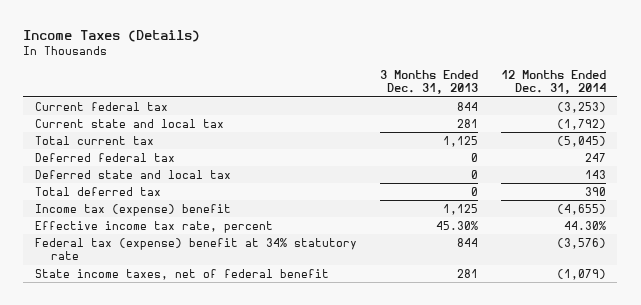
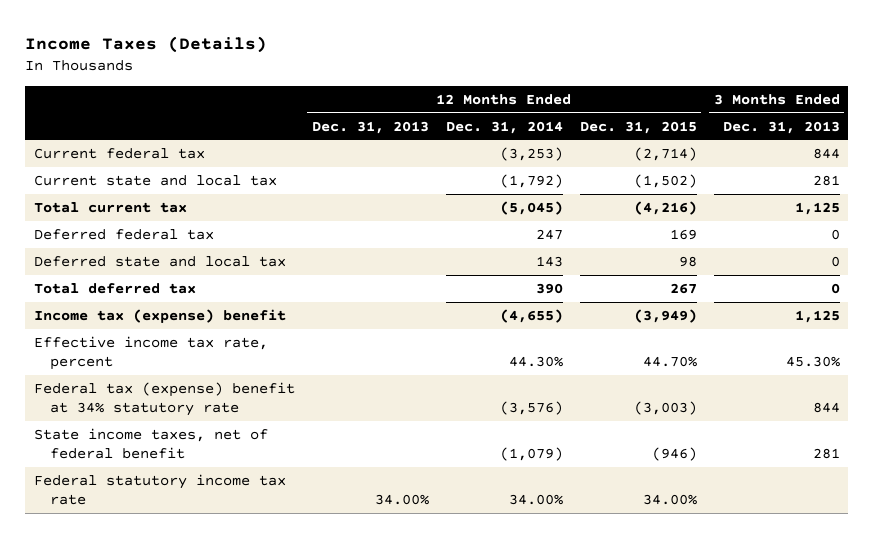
none -> [311,120,429,134] Dec. 31, 2013
none -> [579,120,697,134] Dec. 31, 2015
none -> [33,474,286,505] Federal statutory income tax rate

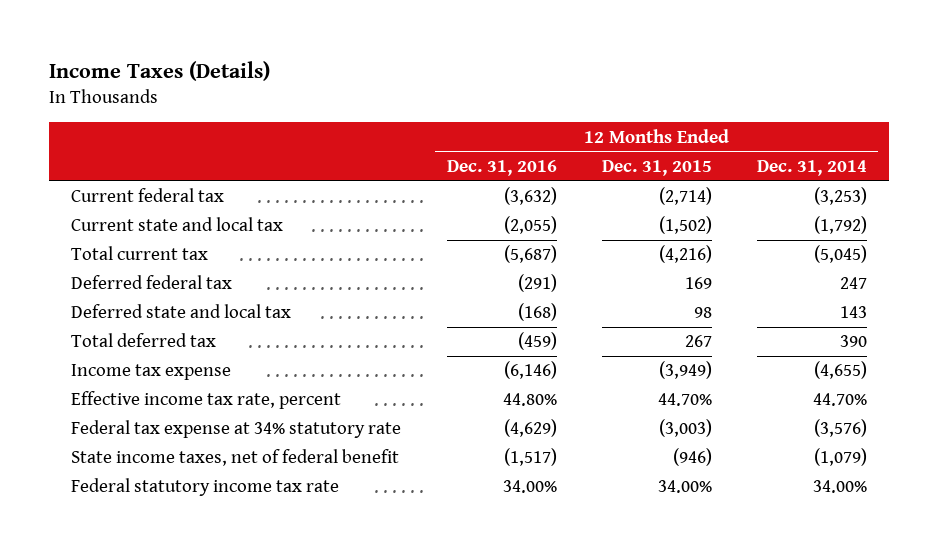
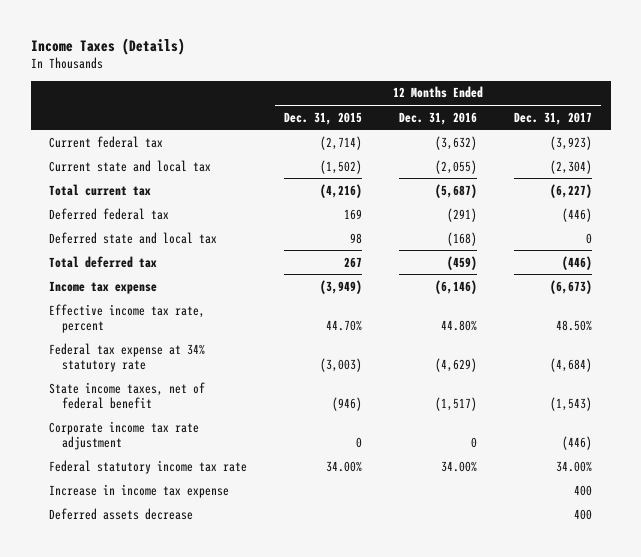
[756,159,867,176] Dec. 31, 2014 -> none
none -> [514,111,593,125] Dec. 31, 2017
none -> [49,420,200,450] Corporate income tax rate adjustment
none -> [49,483,230,498] Increase in income tax expense
none -> [49,507,194,520] Deferred assets decrease

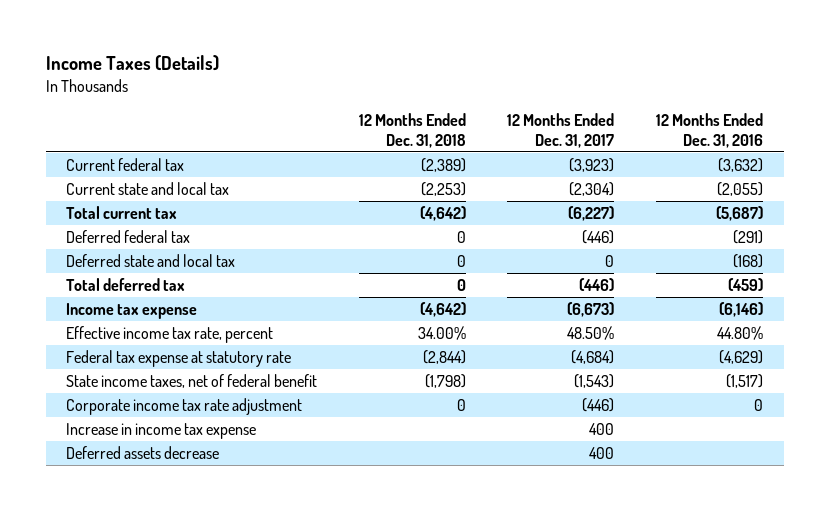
[284,111,363,125] Dec. 31, 2015 -> none
none -> [358,112,466,148] 12 Months Ended Dec. 31, 2018
[49,342,206,372] Federal tax expense at 34% statutory rate -> [66,349,292,367] Federal tax expense at statutory rate
[49,459,248,474] Federal statutory income tax rate -> none

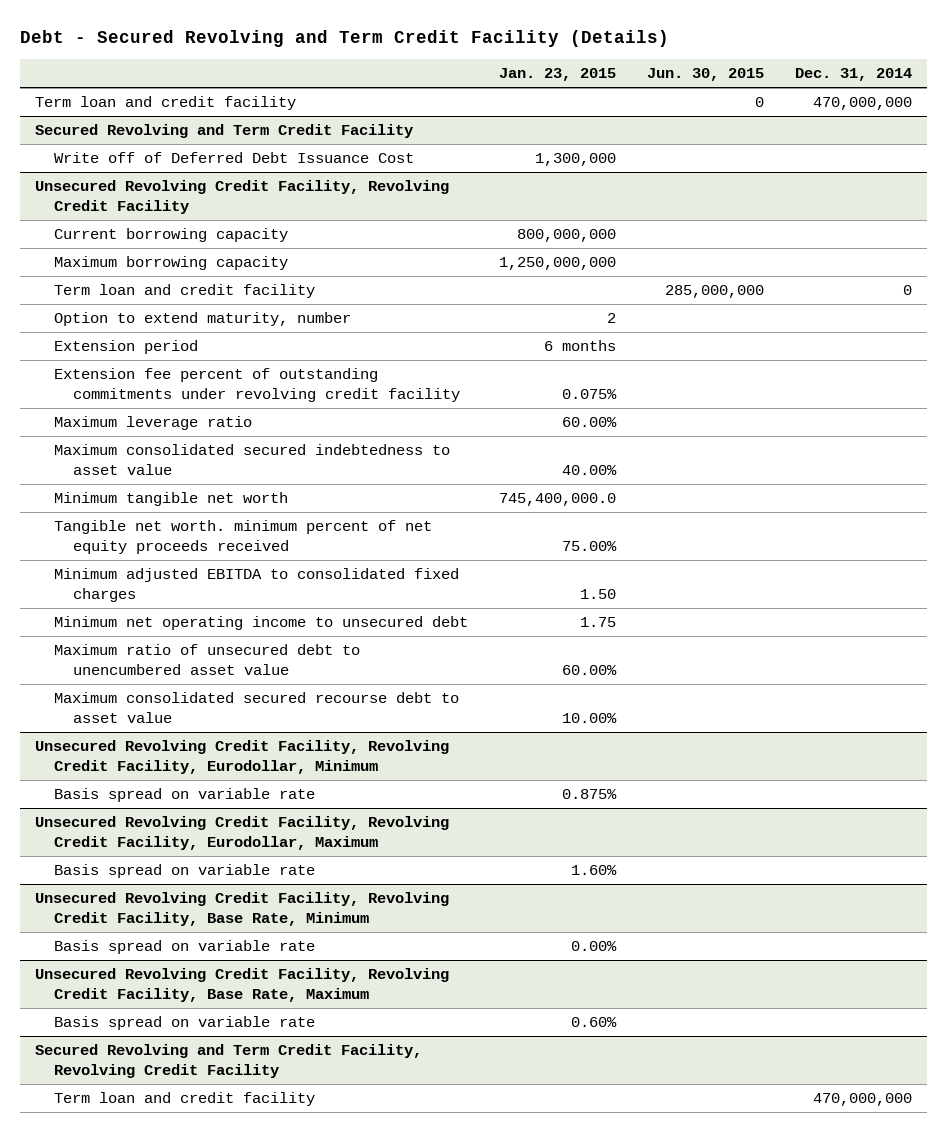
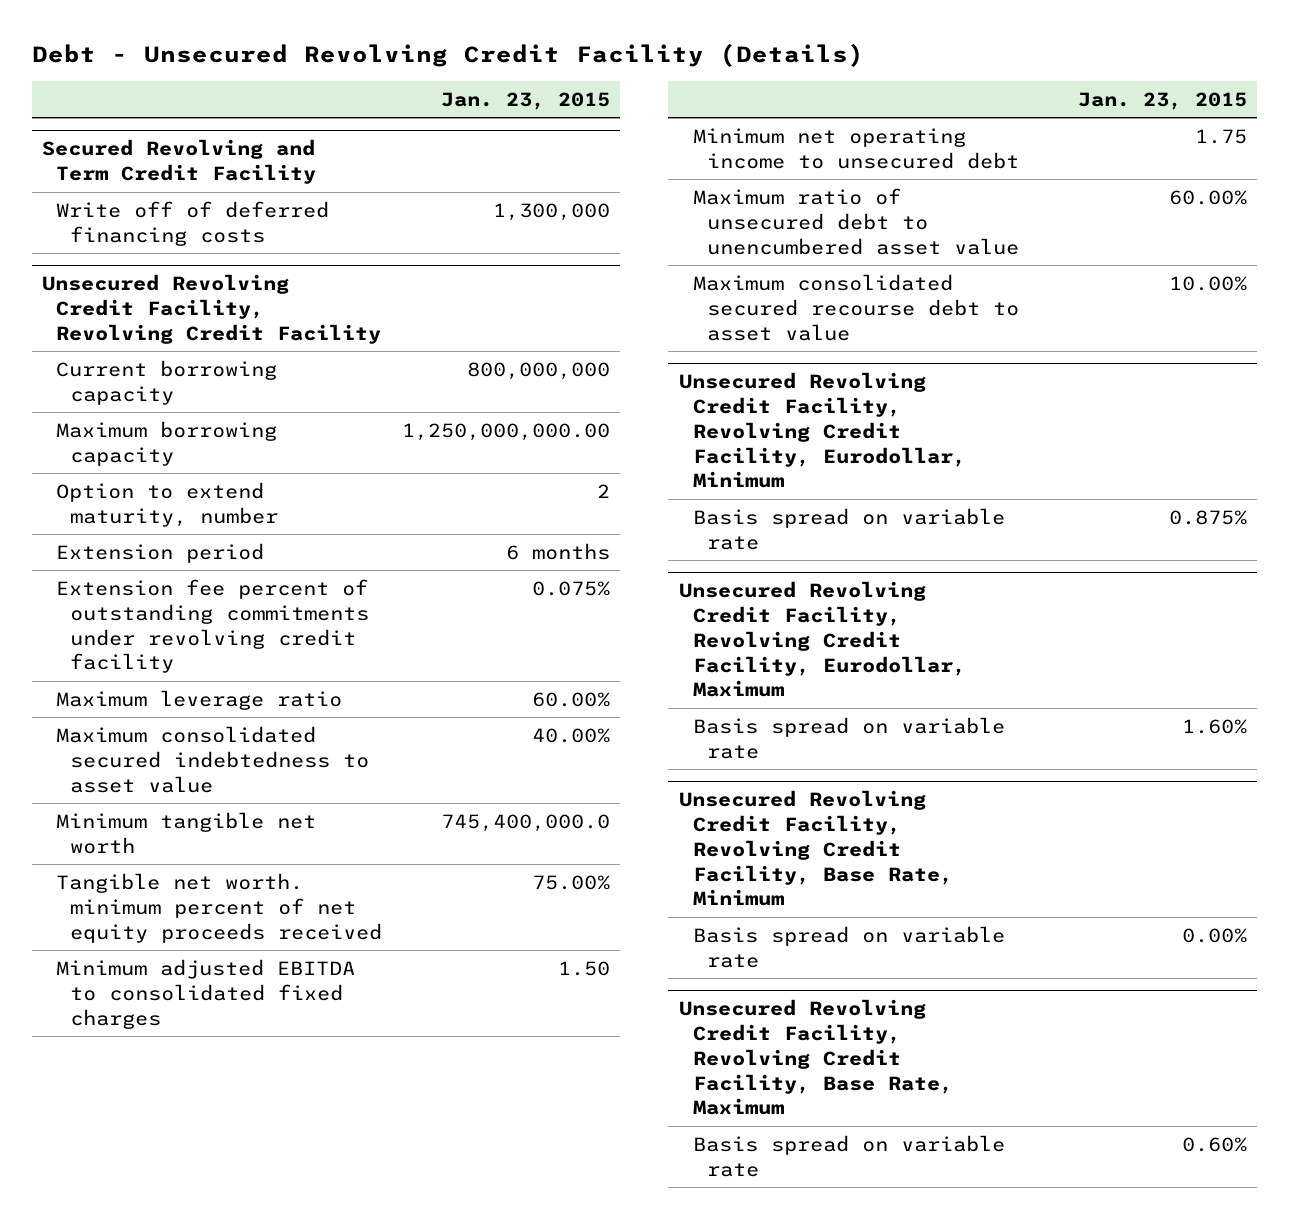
[19,30,669,48] Debt - Secured Revolving and Term Credit Facility (Details) -> [31,42,864,67] Debt - Unsecured Revolving Credit Facility (Details)
[646,67,764,81] Jun. 30, 2015 -> none
[794,67,912,81] Dec. 31, 2014 -> none
[35,96,297,111] Term loan and credit facility -> none
[53,152,414,164] Write off of Deferred Debt Issuance Cost -> [56,200,330,246] Write off of deferred financing costs
[53,284,315,299] Term loan and credit facility -> none
[498,257,616,271] 1,250,000,000 -> [402,422,611,441] 1,250,000,000.00
[35,1044,423,1078] Secured Revolving and Term Credit Facility, Revolving Credit Facility -> none
[53,1092,315,1107] Term loan and credit facility -> none

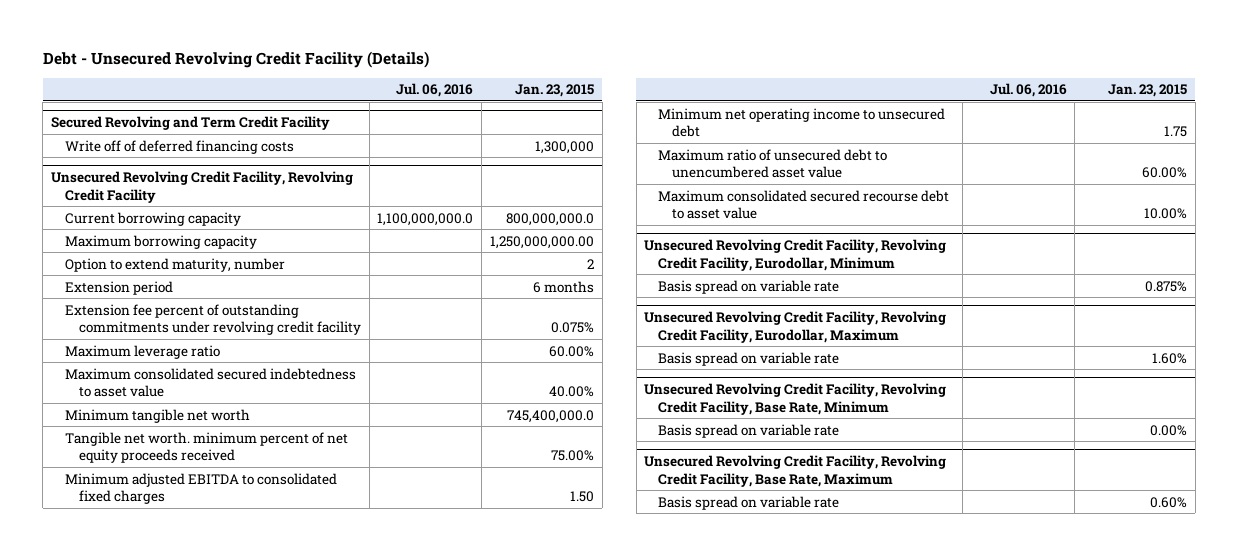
none -> [396,83,474,98] Jul. 06, 2016
[467,361,611,380] 800,000,000 -> [505,212,594,226] 800,000,000.0

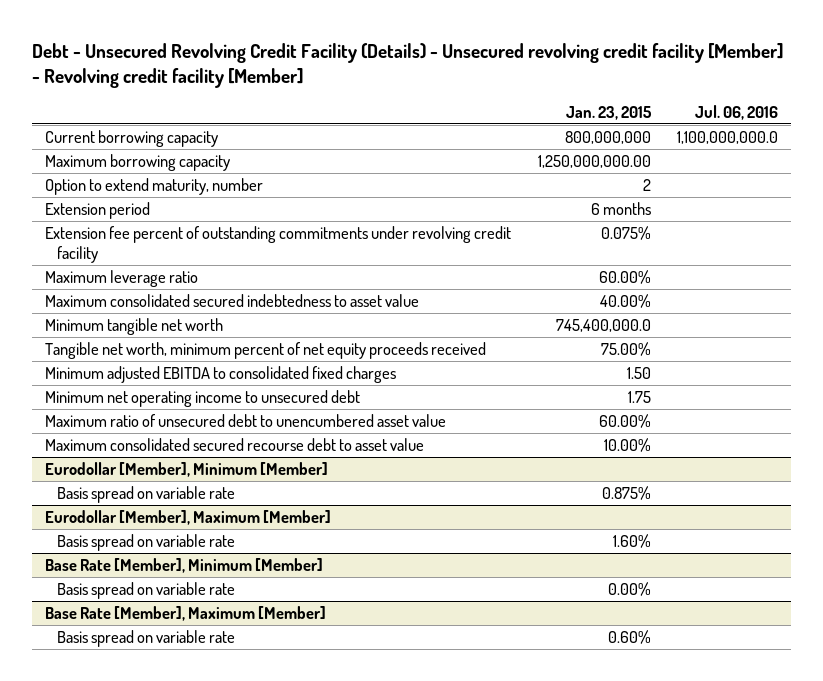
[42,50,429,68] Debt - Unsecured Revolving Credit Facility (Details) -> [32,42,785,89] Debt - Unsecured Revolving Credit Facility (Details) - Unsecured revolving credit facility [Member] - Revolving credit facility [Member]
[51,116,331,131] Secured Revolving and Term Credit Facility -> none
[64,139,294,154] Write off of deferred financing costs -> none
[51,171,354,203] Unsecured Revolving Credit Facility, Revolving Credit Facility -> none
[505,212,594,226] 800,000,000.0 -> [564,131,651,145] 800,000,000
[64,431,348,463] Tangible net worth. minimum percent of net equity proceeds received -> [45,342,487,360] Tangible net worth, minimum percent of net equity proceeds received
[644,239,947,271] Unsecured Revolving Credit Facility, Revolving Credit Facility, Eurodollar, Minimum -> none
none -> [45,462,329,478] Eurodollar [Member], Minimum [Member]
[644,311,947,343] Unsecured Revolving Credit Facility, Revolving Credit Facility, Eurodollar, Maximum -> none
none -> [45,510,332,526] Eurodollar [Member], Maximum [Member]
[644,383,947,415] Unsecured Revolving Credit Facility, Revolving Credit Facility, Base Rate, Minimum -> none
none -> [45,558,324,574] Base Rate [Member], Minimum [Member]
[644,455,947,487] Unsecured Revolving Credit Facility, Revolving Credit Facility, Base Rate, Maximum -> none
none -> [45,606,327,622] Base Rate [Member], Maximum [Member]

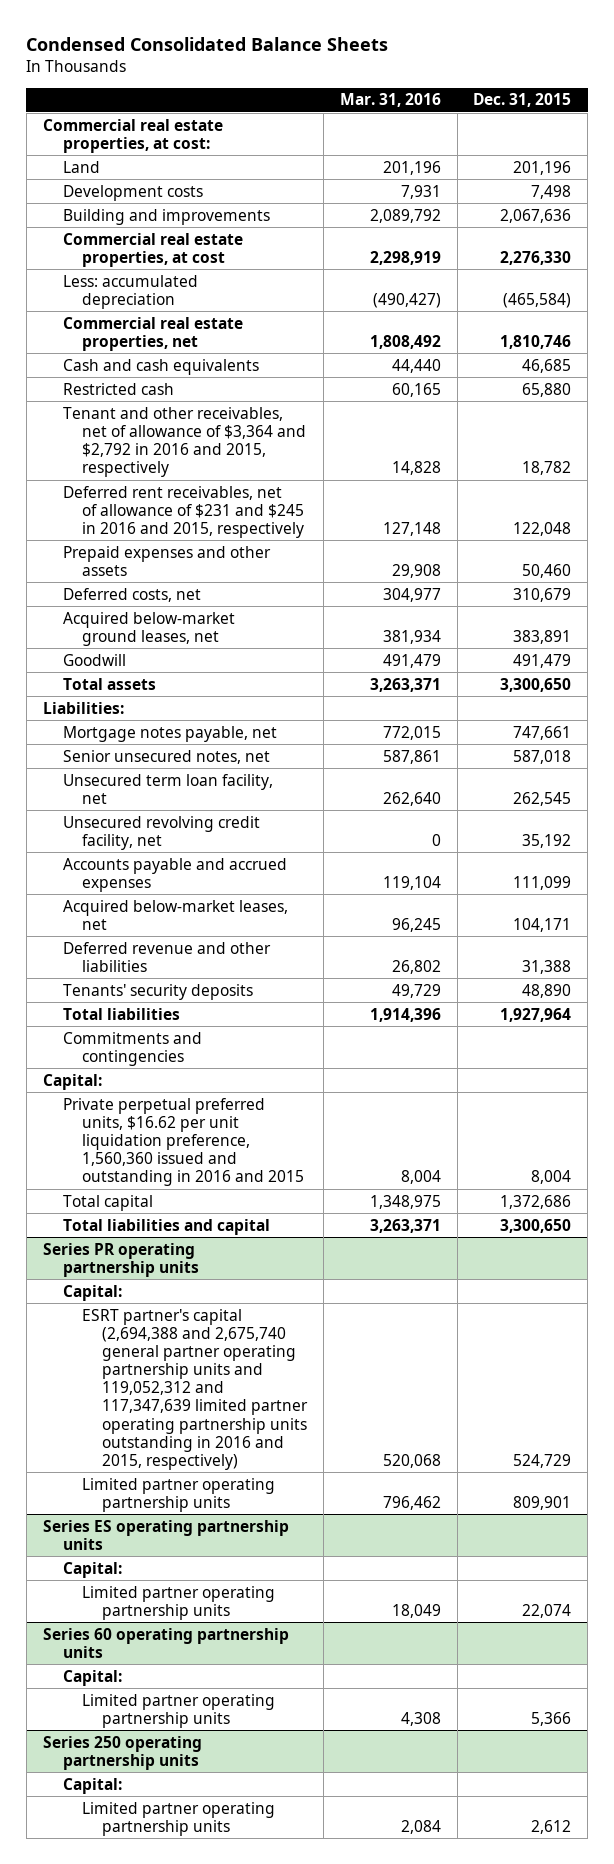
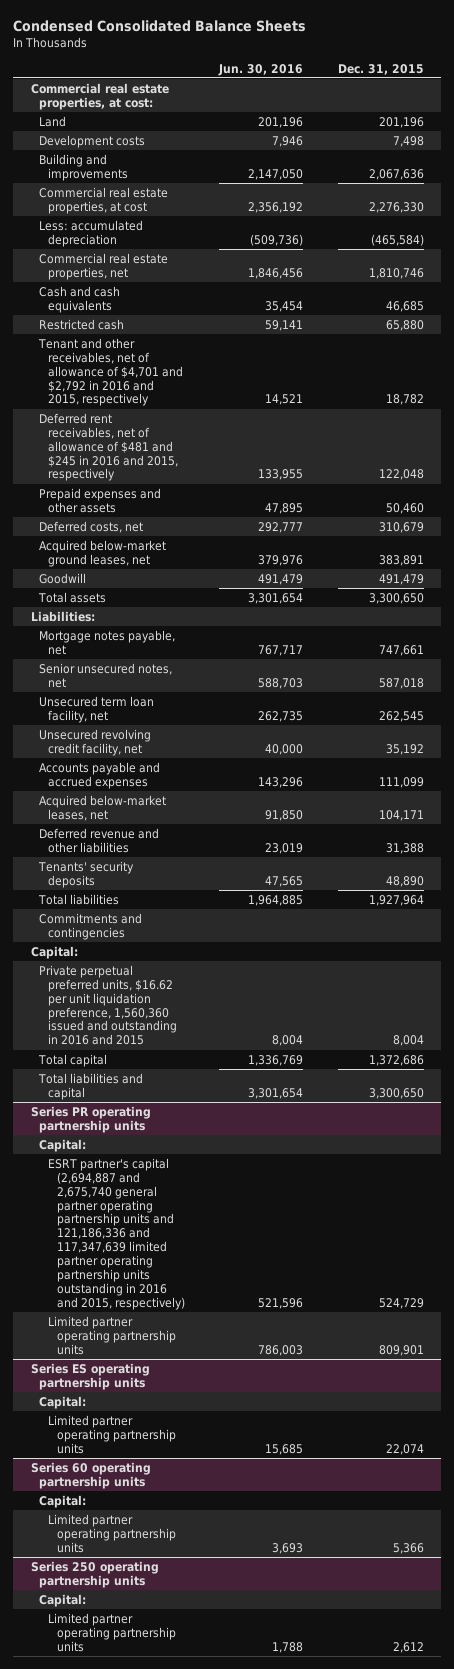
[339,93,441,108] Mar. 31, 2016 -> none
none -> [218,63,304,76] Jun. 30, 2016
[62,406,307,478] Tenant and other receivables, net of allowance of $3,364 and $2,792 in 2016 and 2015, respectively -> [38,337,184,407] Tenant and other receivables, net of allowance of $4,701 and $2,792 in 2016 and 2015, respectively
[62,485,305,539] Deferred rent receivables, net of allowance of $231 and $245 in 2016 and 2015, respectively -> [39,412,179,482] Deferred rent receivables, net of allowance of $481 and $245 in 2016 and 2015, respectively
[82,1308,309,1470] ESRT partner's capital (2,694,388 and 2,675,740 general partner operating partnership units and 119,052,312 and 117,347,639 limited partner operating partnership units outstanding in 2016 and 2015, respectively) -> [48,1157,186,1310] ESRT partner's capital (2,694,887 and 2,675,740 general partner operating partnership units and 121,186,336 and 117,347,639 limited partner operating partnership units outstanding in 2016 and 2015, respectively)

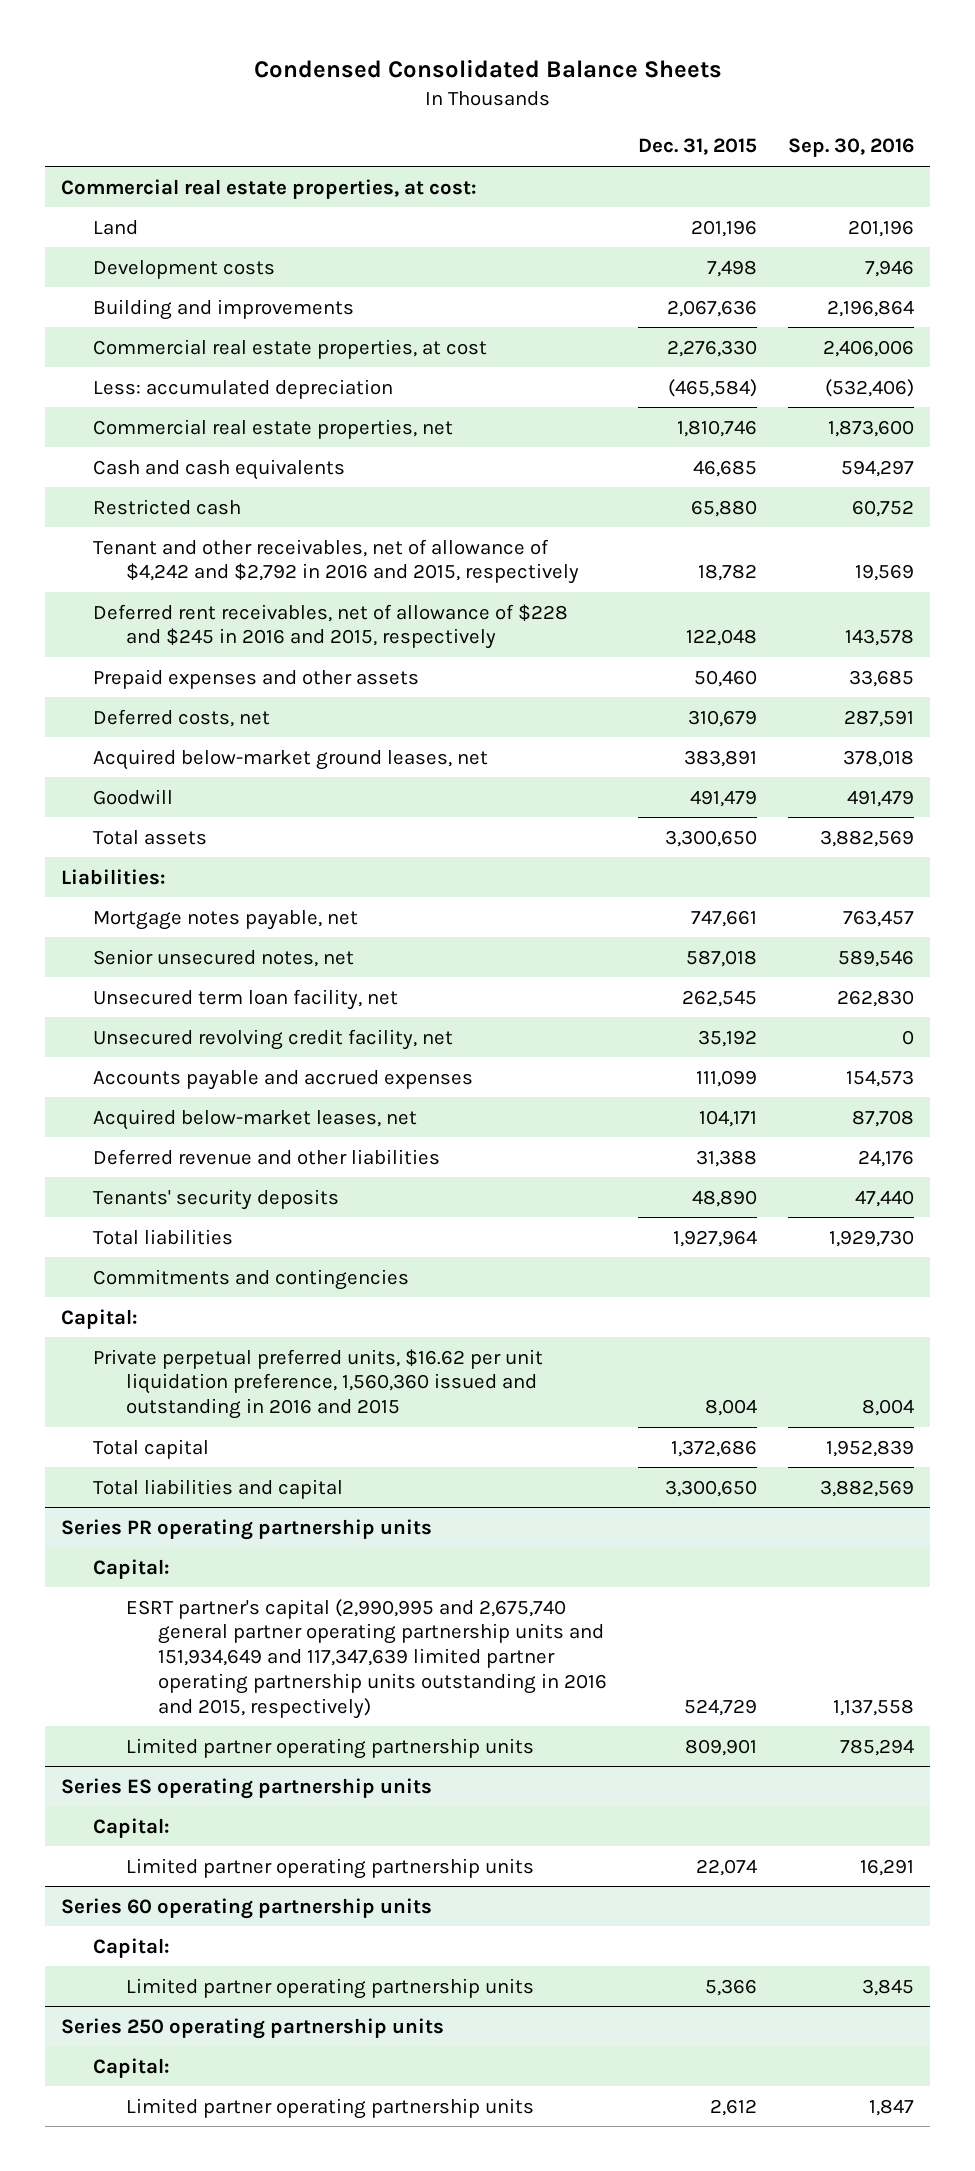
[218,63,304,76] Jun. 30, 2016 -> none
none -> [788,138,915,158] Sep. 30, 2016
[38,337,184,407] Tenant and other receivables, net of allowance of $4,701 and $2,792 in 2016 and 2015, respectively -> [93,538,579,585] Tenant and other receivables, net of allowance of $4,242 and $2,792 in 2016 and 2015, respectively
[39,412,179,482] Deferred rent receivables, net of allowance of $481 and $245 in 2016 and 2015, respectively -> [93,603,569,650] Deferred rent receivables, net of allowance of $228 and $245 in 2016 and 2015, respectively
[48,1157,186,1310] ESRT partner's capital (2,694,887 and 2,675,740 general partner operating partnership units and 121,186,336 and 117,347,639 limited partner operating partnership units outstanding in 2016 and 2015, respectively) -> [125,1598,608,1719] ESRT partner's capital (2,990,995 and 2,675,740 general partner operating partnership units and 151,934,649 and 117,347,639 limited partner operating partnership units outstanding in 2016 and 2015, respectively)

